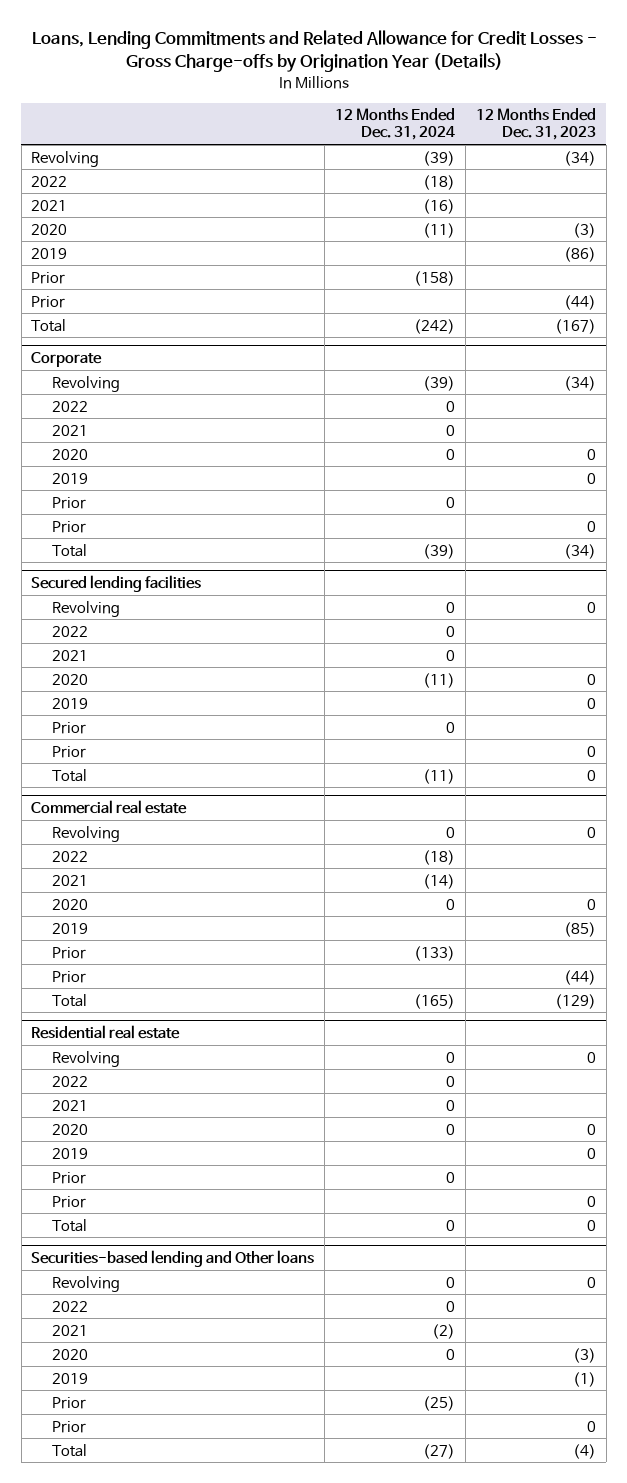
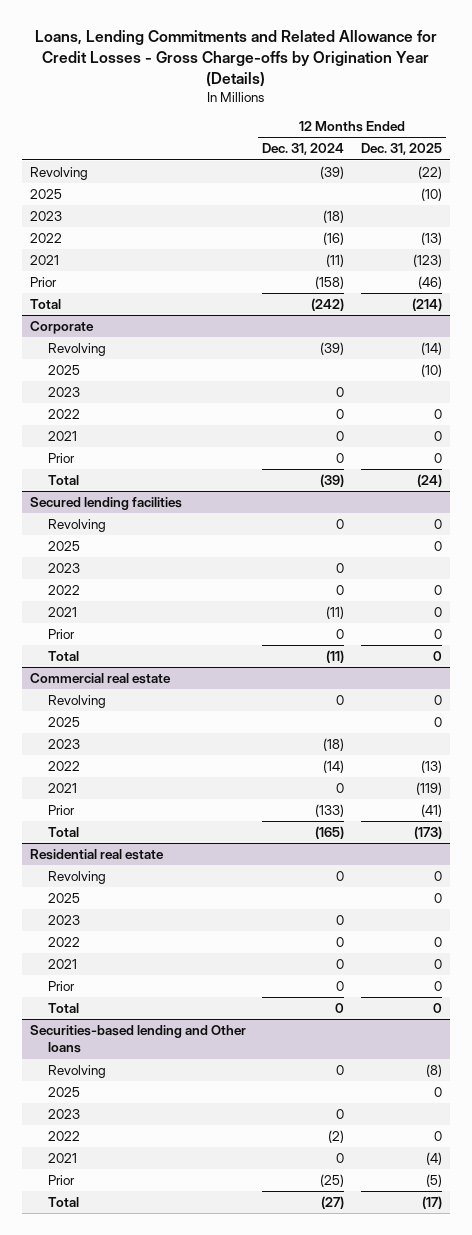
[475,108,596,141] 12 Months Ended Dec. 31, 2023 -> none
none -> [360,143,442,156] Dec. 31, 2025
[31,223,68,235] 2020 -> none
[31,247,68,259] 2019 -> none
none -> [29,189,62,200] 2025
none -> [29,211,62,222] 2023
[423,174,456,190] (18) -> [323,232,345,246] (16)
[423,198,456,214] (16) -> [326,254,345,268] (11)
[31,295,66,308] Prior -> none
none -> [48,365,81,376] 2025
none -> [48,387,81,398] 2023
[51,448,88,460] 2020 -> none
[51,472,88,484] 2019 -> none
[51,520,86,533] Prior -> none
none -> [48,541,81,552] 2025
none -> [48,563,81,574] 2023
[51,673,88,685] 2020 -> none
[51,697,88,709] 2019 -> none
[446,649,456,661] 0 -> [326,606,345,620] (11)
[51,745,86,758] Prior -> none
[51,898,88,910] 2020 -> none
[51,922,88,934] 2019 -> none
none -> [48,717,81,728] 2025
none -> [48,739,81,750] 2023
[423,849,456,865] (18) -> [323,760,345,774] (14)
[423,873,456,889] (14) -> [336,783,345,794] 0
[51,970,86,983] Prior -> none
none -> [48,893,81,904] 2025
none -> [48,915,81,926] 2023
[51,1123,88,1135] 2020 -> none
[51,1147,88,1159] 2019 -> none
[51,1195,86,1208] Prior -> none
[51,1348,88,1360] 2020 -> none
[51,1372,88,1384] 2019 -> none
none -> [48,1087,81,1098] 2025
none -> [48,1109,81,1120] 2023
[446,1300,456,1312] 0 -> [328,1130,345,1144] (2)
[432,1323,456,1339] (2) -> [336,1153,345,1164] 0
[51,1420,86,1433] Prior -> none

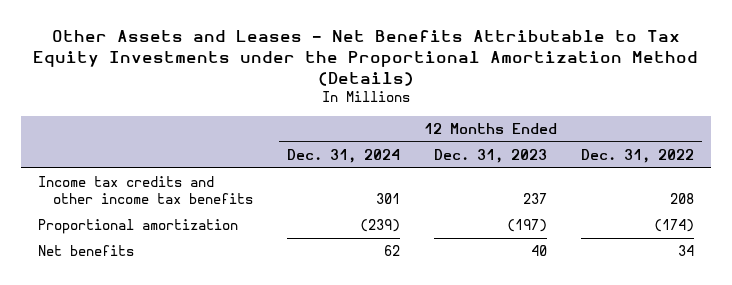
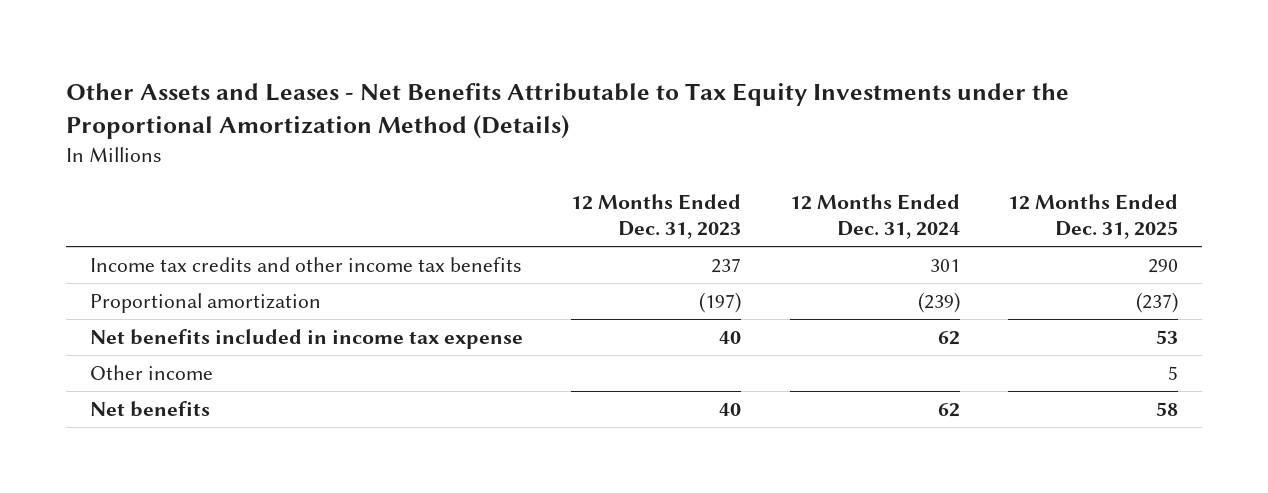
[580,148,694,163] Dec. 31, 2022 -> none
none -> [1007,193,1178,240] 12 Months Ended Dec. 31, 2025
none -> [90,328,524,349] Net benefits included in income tax expense
none -> [90,364,214,380] Other income

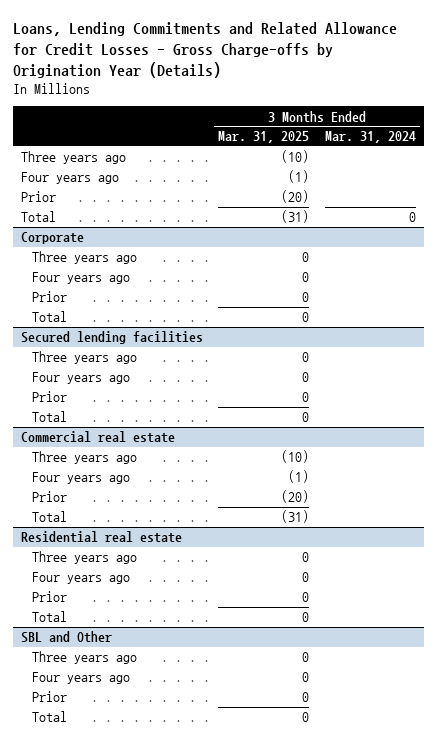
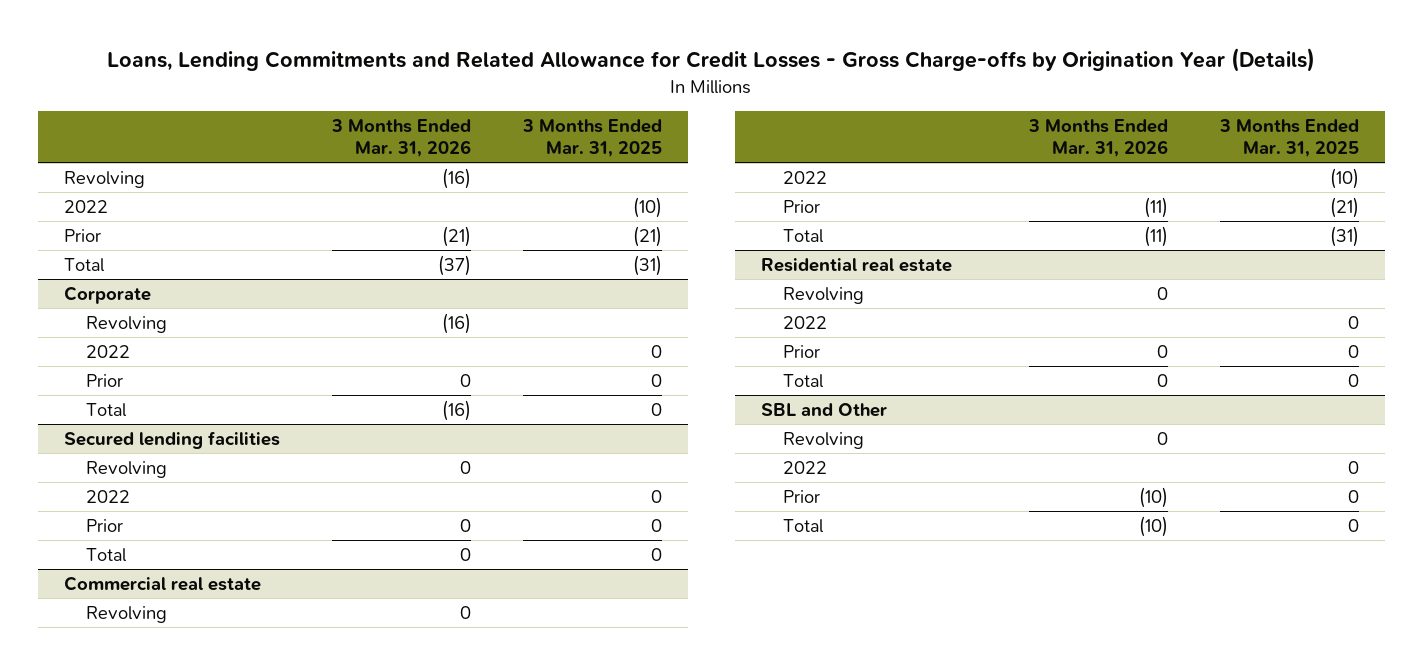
[324,131,416,144] Mar. 31, 2024 -> none
none -> [331,119,472,158] 3 Months Ended Mar. 31, 2026
[20,172,119,185] Four years ago -> none
none -> [64,170,146,188] Revolving
[20,151,126,165] Three years ago -> [64,199,109,213] 2022
[281,190,310,204] (20) -> [633,225,663,247] (21)
[31,272,130,285] Four years ago -> none
none -> [86,315,168,333] Revolving
[31,251,137,265] Three years ago -> [86,344,131,358] 2022
[31,372,130,385] Four years ago -> none
none -> [86,460,168,478] Revolving
[31,351,137,365] Three years ago -> [86,489,131,503] 2022
[31,472,130,485] Four years ago -> none
none -> [86,605,168,623] Revolving
[31,451,137,465] Three years ago -> [782,170,827,184] 2022
[281,490,310,504] (20) -> [1329,196,1359,218] (21)
[31,572,130,585] Four years ago -> none
none -> [782,286,864,304] Revolving
[31,551,137,565] Three years ago -> [782,315,827,329] 2022
[31,672,130,685] Four years ago -> none
none -> [782,431,864,449] Revolving
[31,651,137,665] Three years ago -> [782,460,827,474] 2022

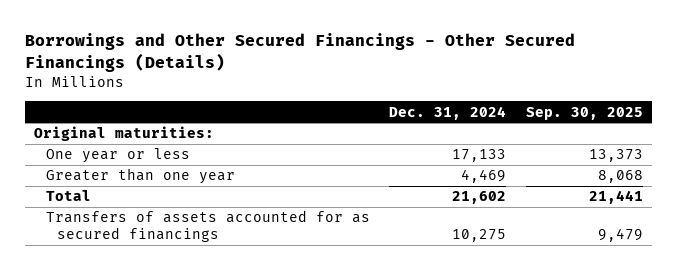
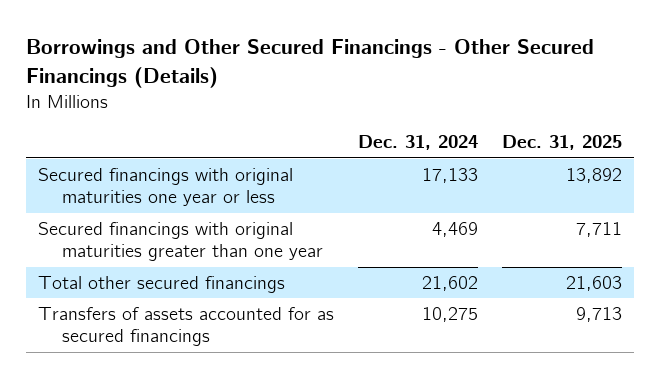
[525,106,643,120] Sep. 30, 2025 -> none
none -> [501,135,622,151] Dec. 31, 2025
[34,126,215,142] Original maturities: -> none
[45,148,190,164] One year or less -> [37,167,293,207] Secured financings with original maturities one year or less
[45,168,235,185] Greater than one year -> [37,221,324,262] Secured financings with original maturities greater than one year
[45,190,91,202] Total -> [37,275,285,293] Total other secured financings

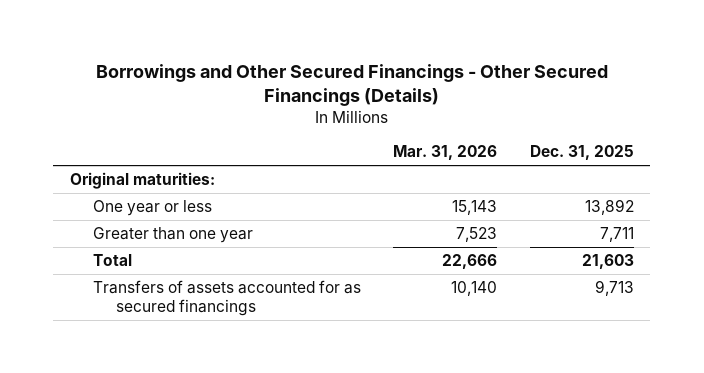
[357,135,478,151] Dec. 31, 2024 -> none
none -> [393,145,498,161] Mar. 31, 2026
none -> [69,172,215,190] Original maturities:
[37,167,293,207] Secured financings with original maturities one year or less -> [92,200,212,217] One year or less
[37,221,324,262] Secured financings with original maturities greater than one year -> [92,227,253,244] Greater than one year
[37,275,285,293] Total other secured financings -> [92,254,132,267] Total

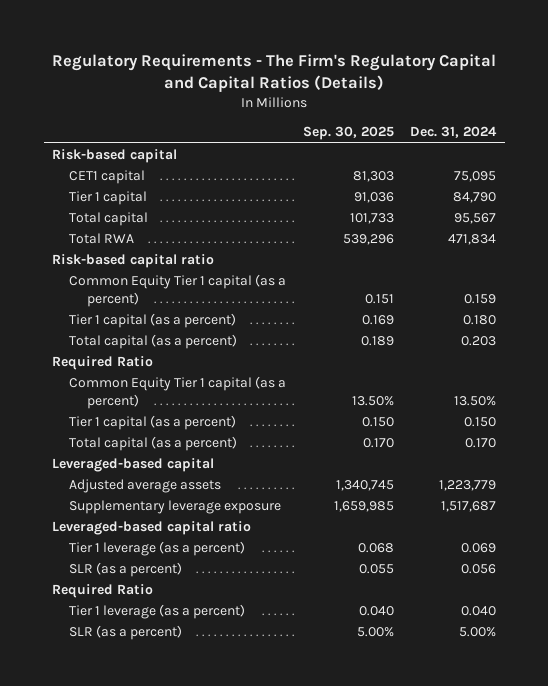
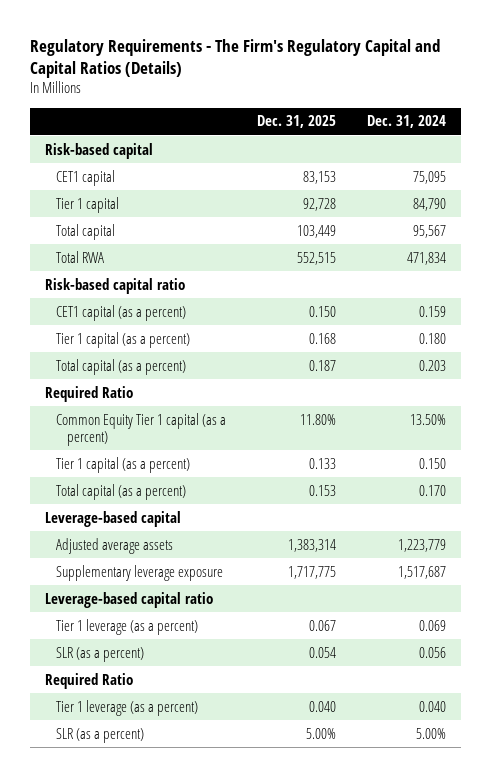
[302,126,394,141] Sep. 30, 2025 -> none
none -> [256,115,336,129] Dec. 31, 2025
[69,274,287,308] Common Equity Tier 1 capital (as a percent) -> [56,304,187,321] CET1 capital (as a percent)
[51,458,214,473] Leveraged-based capital -> [44,510,181,527] Leverage-based capital
[51,521,251,536] Leveraged-based capital ratio -> [44,591,213,608] Leverage-based capital ratio

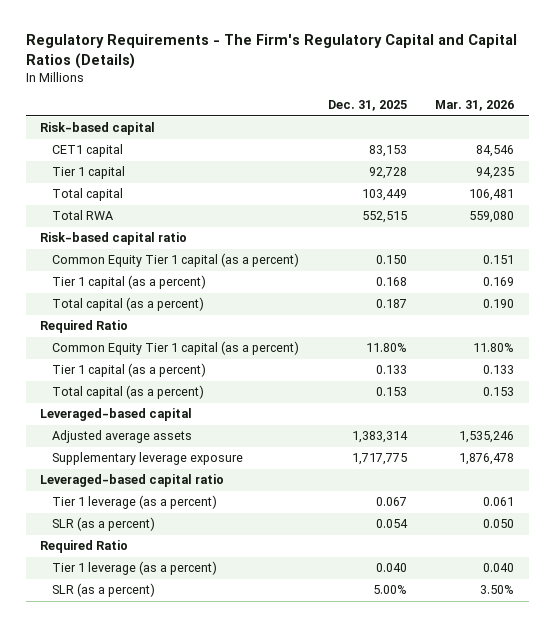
[366,115,446,129] Dec. 31, 2024 -> none
none -> [435,100,515,112] Mar. 31, 2026
[56,304,187,321] CET1 capital (as a percent) -> [52,253,300,268] Common Equity Tier 1 capital (as a percent)
[44,510,181,527] Leverage-based capital -> [39,408,192,422] Leveraged-based capital
[44,591,213,608] Leverage-based capital ratio -> [39,474,224,488] Leveraged-based capital ratio

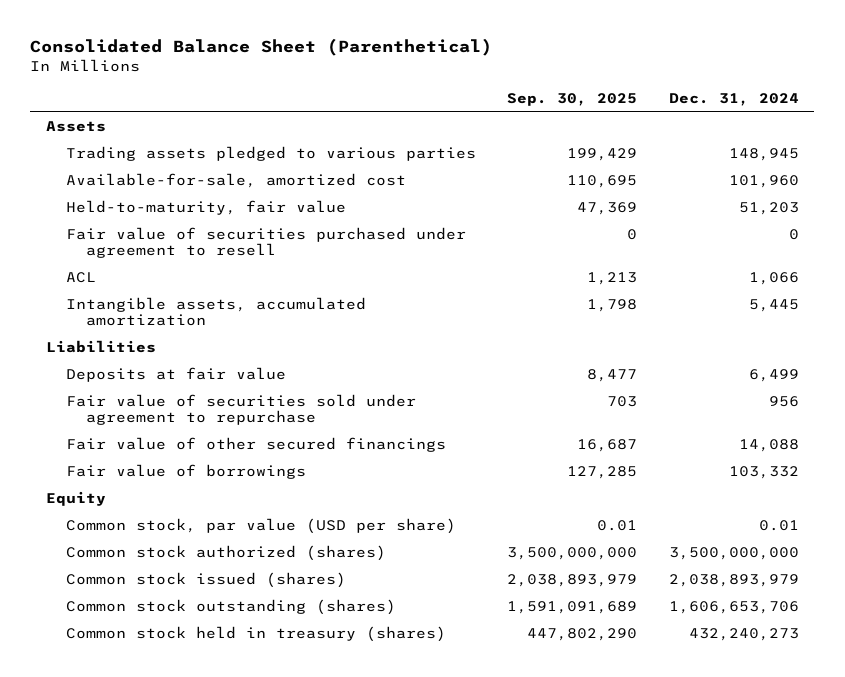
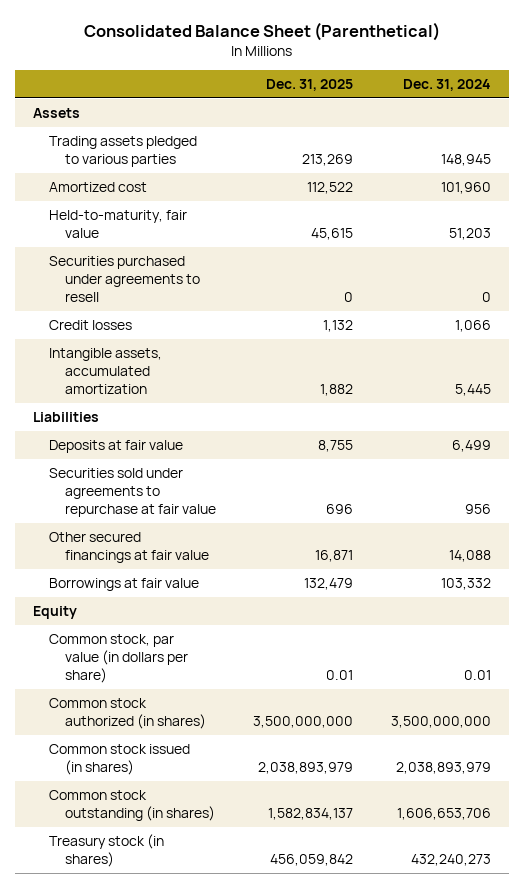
[507,92,638,106] Sep. 30, 2025 -> none
none -> [266,79,354,92] Dec. 31, 2025
[66,173,407,189] Available-for-sale, amortized cost -> [49,182,148,193] Amortized cost
[66,227,467,259] Fair value of securities purchased under agreement to resell -> [49,256,201,303] Securities purchased under agreements to resell
[66,272,97,284] ACL -> [49,320,133,331] Credit losses
[66,394,417,426] Fair value of securities sold under agreement to repurchase -> [49,468,217,518] Securities sold under agreements to repurchase at fair value
[66,437,447,453] Fair value of other secured financings -> [49,532,210,564] Other secured financings at fair value
[66,464,307,480] Fair value of borrowings -> [49,578,200,592] Borrowings at fair value
[66,518,457,535] Common stock, par value (USD per share) -> [49,634,189,684] Common stock, par value (in dollars per share)
[66,545,387,562] Common stock authorized (shares) -> [49,698,207,730] Common stock authorized (in shares)
[66,572,347,589] Common stock issued (shares) -> [49,744,191,776] Common stock issued (in shares)
[66,599,397,616] Common stock outstanding (shares) -> [49,790,216,822] Common stock outstanding (in shares)
[66,626,447,643] Common stock held in treasury (shares) -> [49,834,165,868] Treasury stock (in shares)

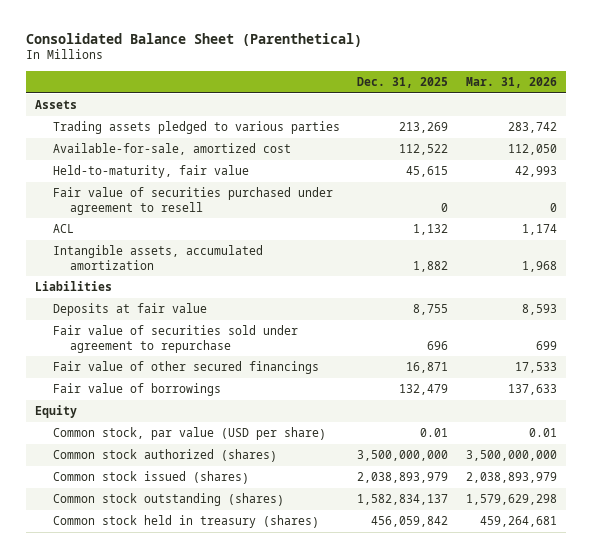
[402,79,491,92] Dec. 31, 2024 -> none
none -> [465,77,557,89] Mar. 31, 2026
[49,182,148,193] Amortized cost -> [52,143,291,156] Available-for-sale, amortized cost
[49,256,201,303] Securities purchased under agreements to resell -> [52,187,333,215] Fair value of securities purchased under agreement to resell
[49,320,133,331] Credit losses -> [52,224,74,234] ACL
[49,468,217,518] Securities sold under agreements to repurchase at fair value -> [52,325,298,353] Fair value of securities sold under agreement to repurchase
[49,532,210,564] Other secured financings at fair value -> [52,361,319,375] Fair value of other secured financings
[49,578,200,592] Borrowings at fair value -> [52,383,221,397] Fair value of borrowings
[49,634,189,684] Common stock, par value (in dollars per share) -> [52,427,326,441] Common stock, par value (USD per share)
[49,698,207,730] Common stock authorized (in shares) -> [52,449,277,463] Common stock authorized (shares)
[49,744,191,776] Common stock issued (in shares) -> [52,471,249,485] Common stock issued (shares)
[49,790,216,822] Common stock outstanding (in shares) -> [52,493,284,507] Common stock outstanding (shares)
[49,834,165,868] Treasury stock (in shares) -> [52,515,319,529] Common stock held in treasury (shares)

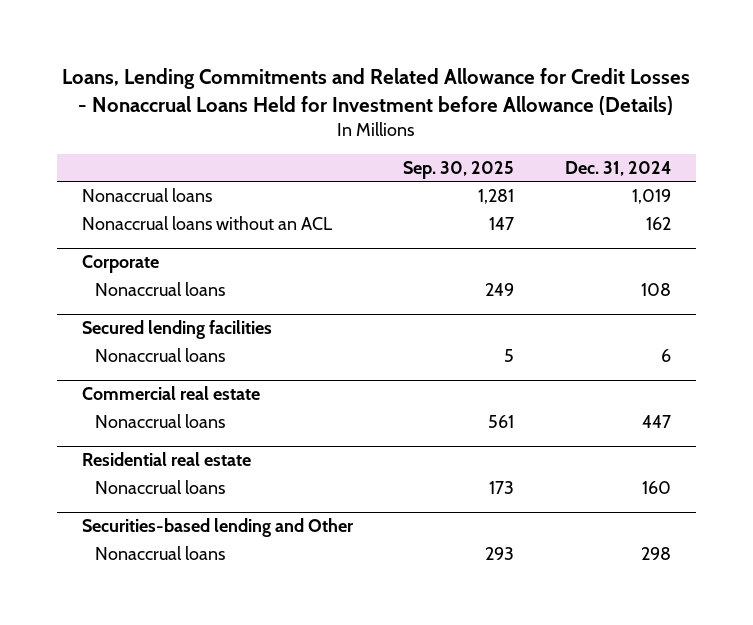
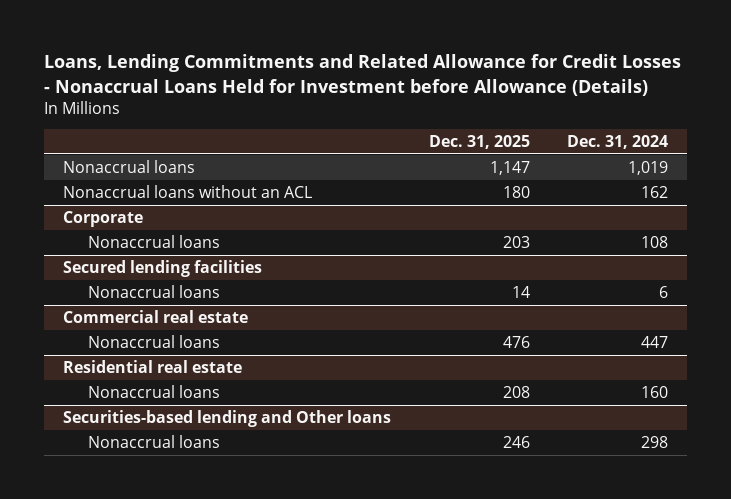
[403,160,515,179] Sep. 30, 2025 -> none
none -> [428,135,530,150] Dec. 31, 2025
[81,518,354,538] Securities-based lending and Other -> [62,409,391,427] Securities-based lending and Other loans

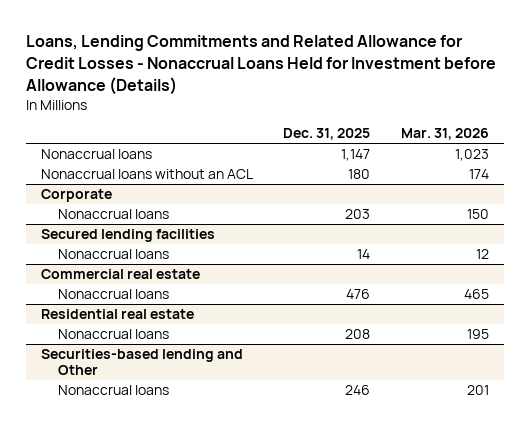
[567,135,669,150] Dec. 31, 2024 -> none
none -> [400,128,489,141] Mar. 31, 2026
[62,409,391,427] Securities-based lending and Other loans -> [40,348,243,376] Securities-based lending and Other

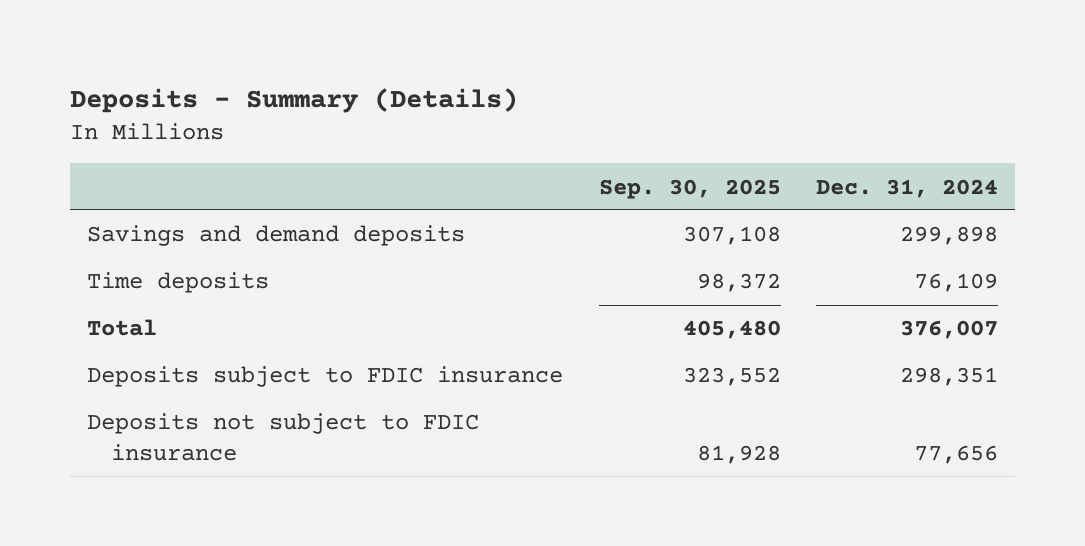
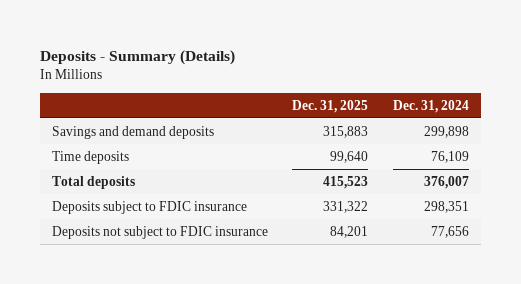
[598,178,781,199] Sep. 30, 2025 -> none
none -> [292,99,369,113] Dec. 31, 2025
[87,319,158,337] Total -> [52,175,136,189] Total deposits

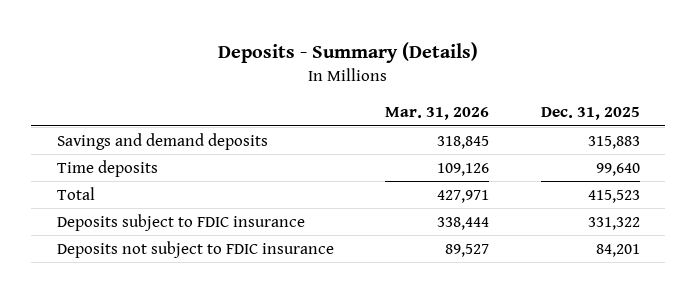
[392,99,469,113] Dec. 31, 2024 -> none
none -> [385,107,490,121] Mar. 31, 2026
[52,175,136,189] Total deposits -> [56,187,95,201] Total

